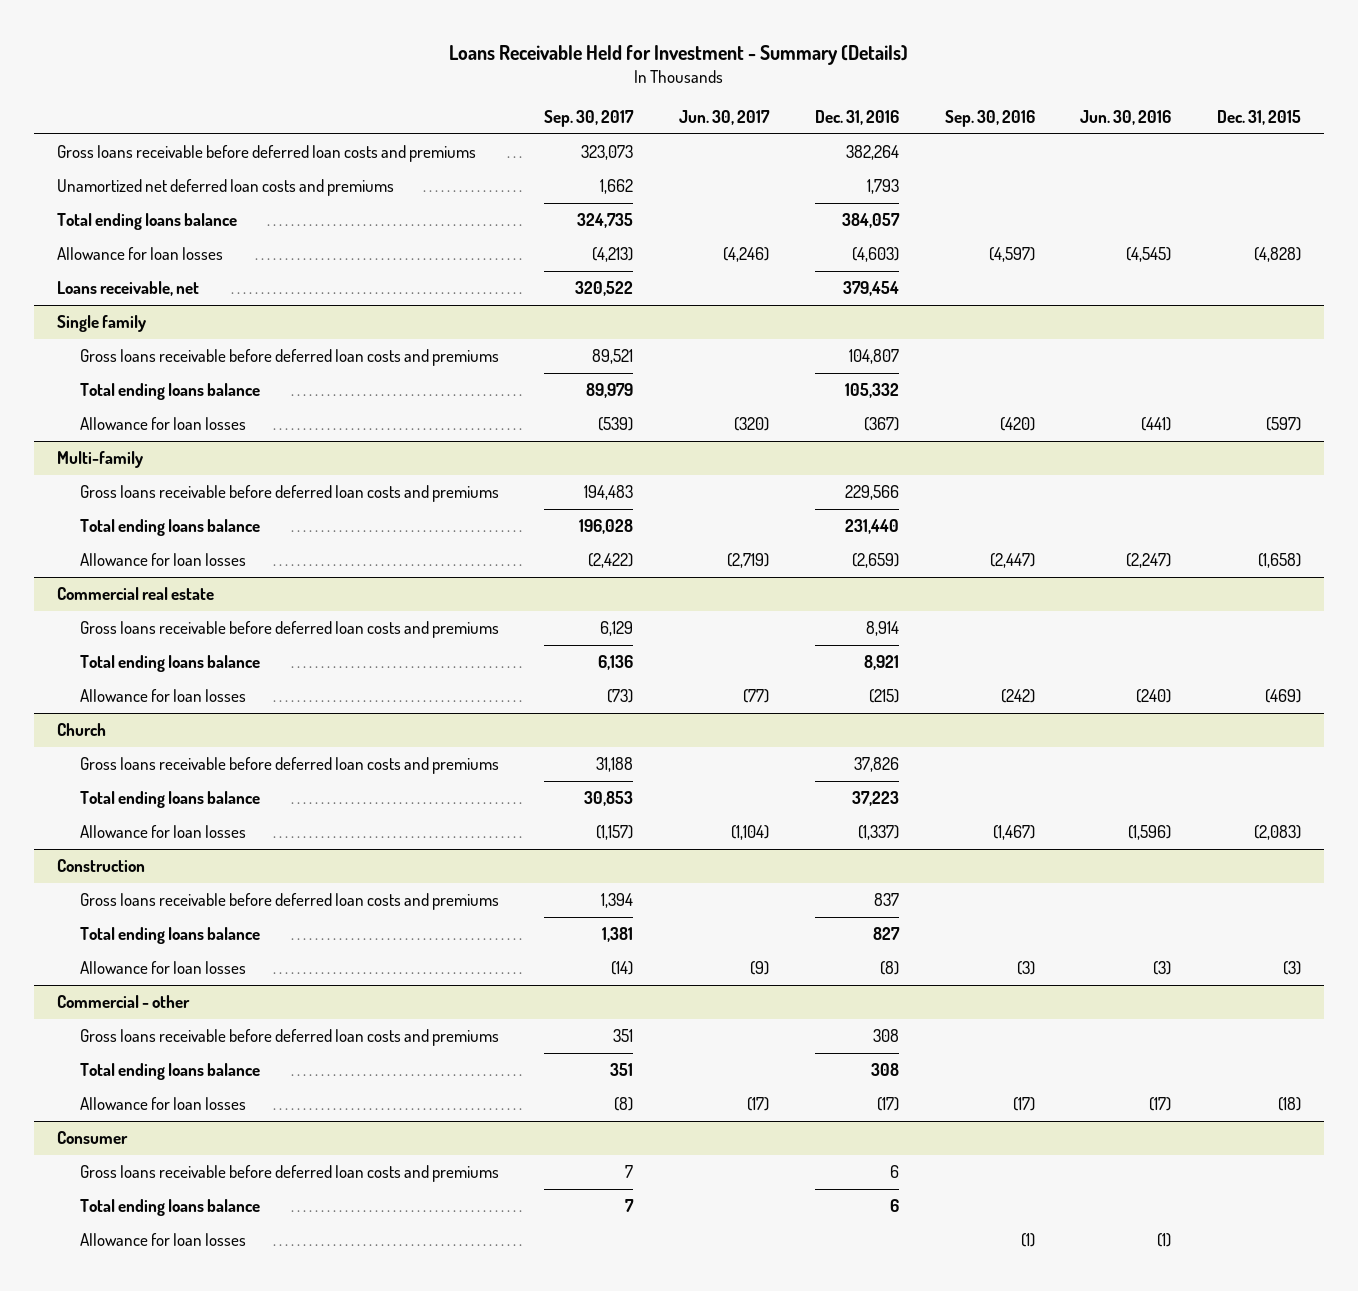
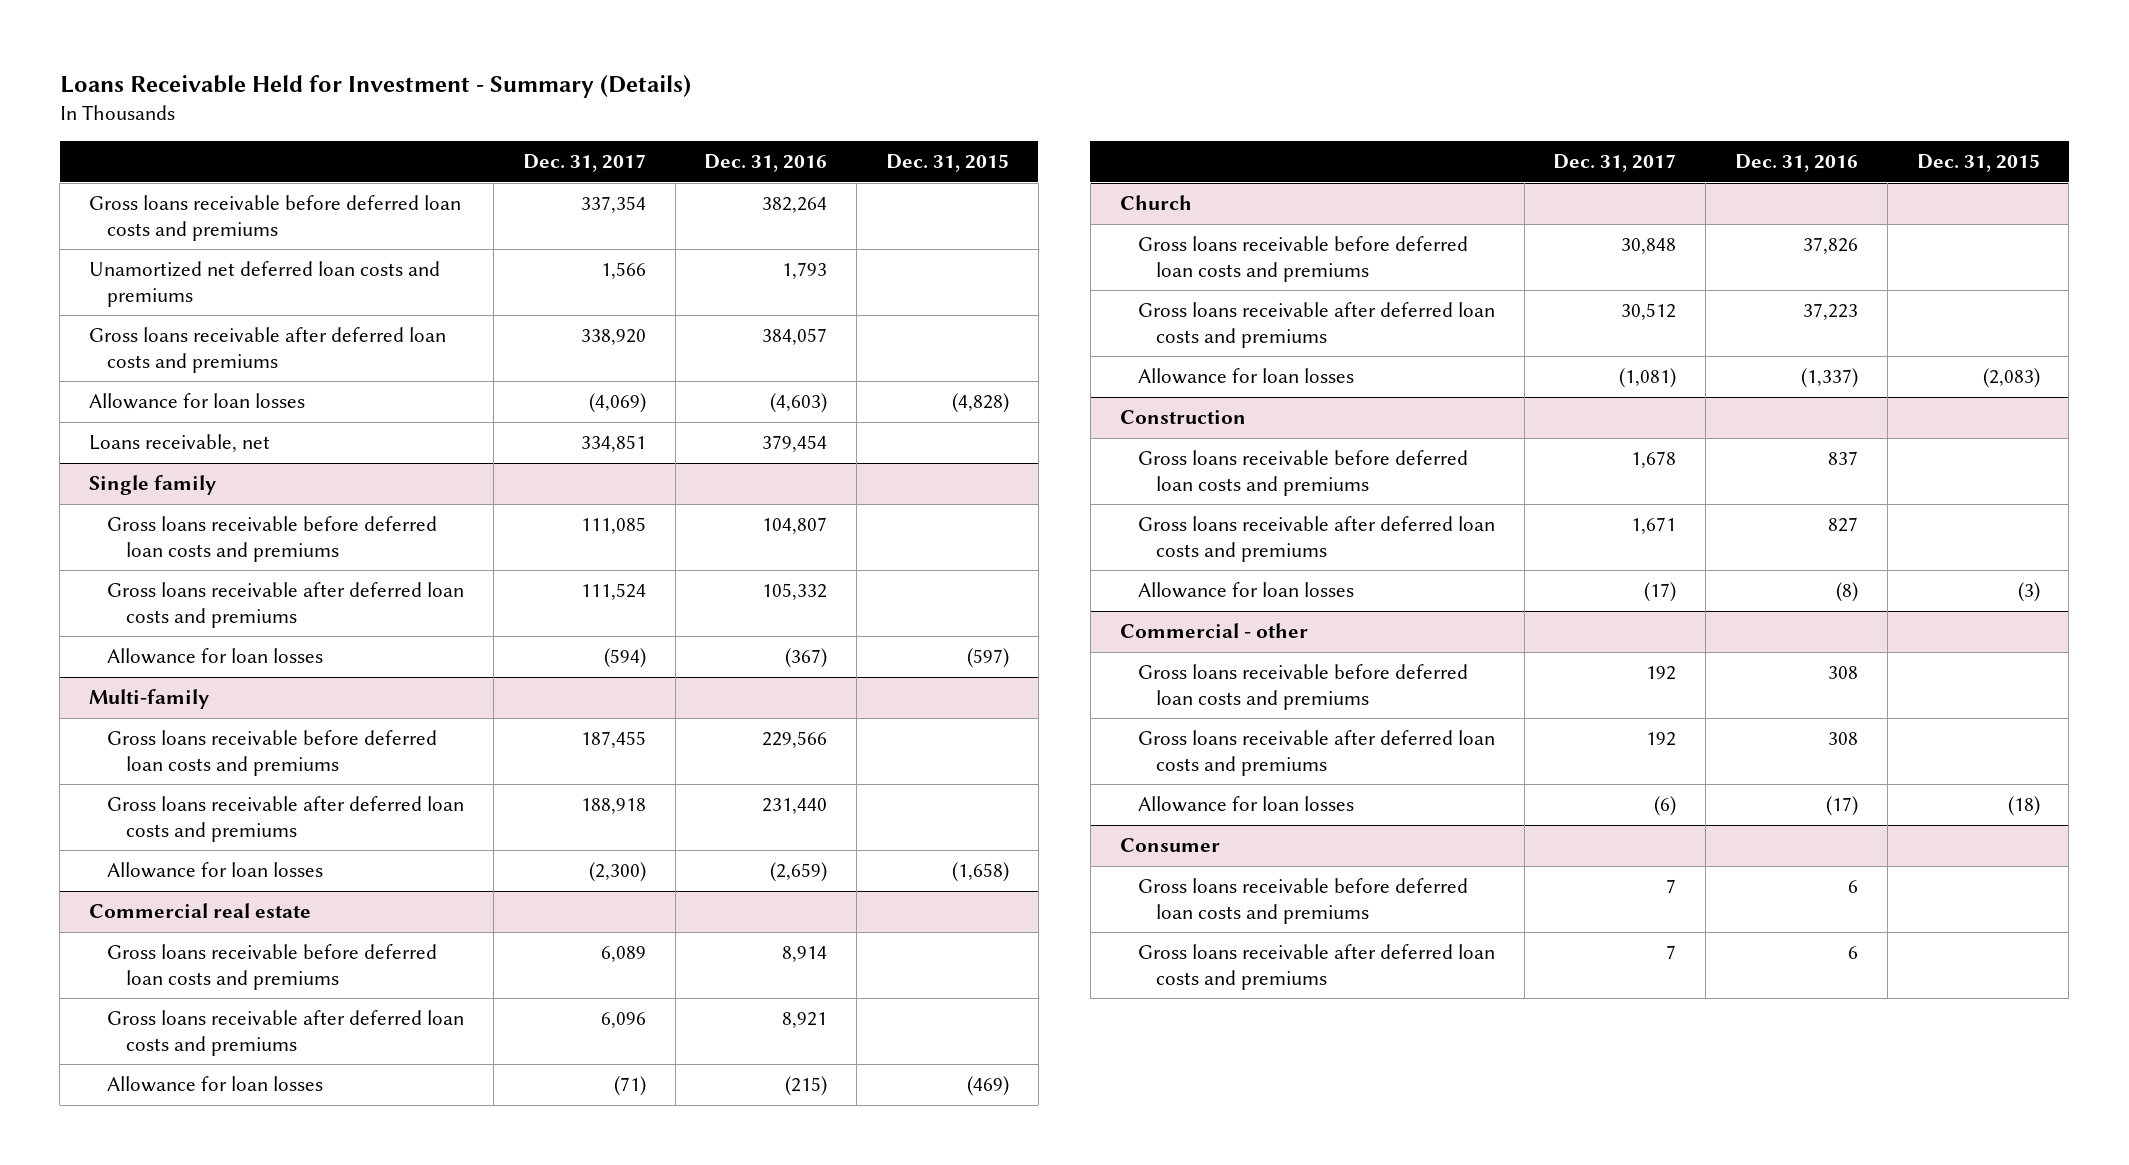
[544,109,635,127] Sep. 30, 2017 -> none
[679,109,771,125] Jun. 30, 2017 -> none
[944,109,1035,127] Sep. 30, 2016 -> none
[1080,109,1172,125] Jun. 30, 2016 -> none
none -> [522,154,646,173] Dec. 31, 2017
[57,212,238,230] Total ending loans balance -> [89,327,447,373] Gross loans receivable after deferred loan costs and premiums
[79,382,260,400] Total ending loans balance -> [107,582,465,628] Gross loans receivable after deferred loan costs and premiums
[79,518,260,536] Total ending loans balance -> [107,796,465,842] Gross loans receivable after deferred loan costs and premiums
[79,654,260,672] Total ending loans balance -> [107,1010,465,1056] Gross loans receivable after deferred loan costs and premiums
[79,790,260,808] Total ending loans balance -> [1137,302,1495,348] Gross loans receivable after deferred loan costs and premiums
[79,926,260,944] Total ending loans balance -> [1137,516,1495,562] Gross loans receivable after deferred loan costs and premiums
[79,1062,260,1080] Total ending loans balance -> [1137,730,1495,776] Gross loans receivable after deferred loan costs and premiums
[79,1232,246,1246] Allowance for loan losses -> none
[79,1198,260,1216] Total ending loans balance -> [1137,944,1495,990] Gross loans receivable after deferred loan costs and premiums

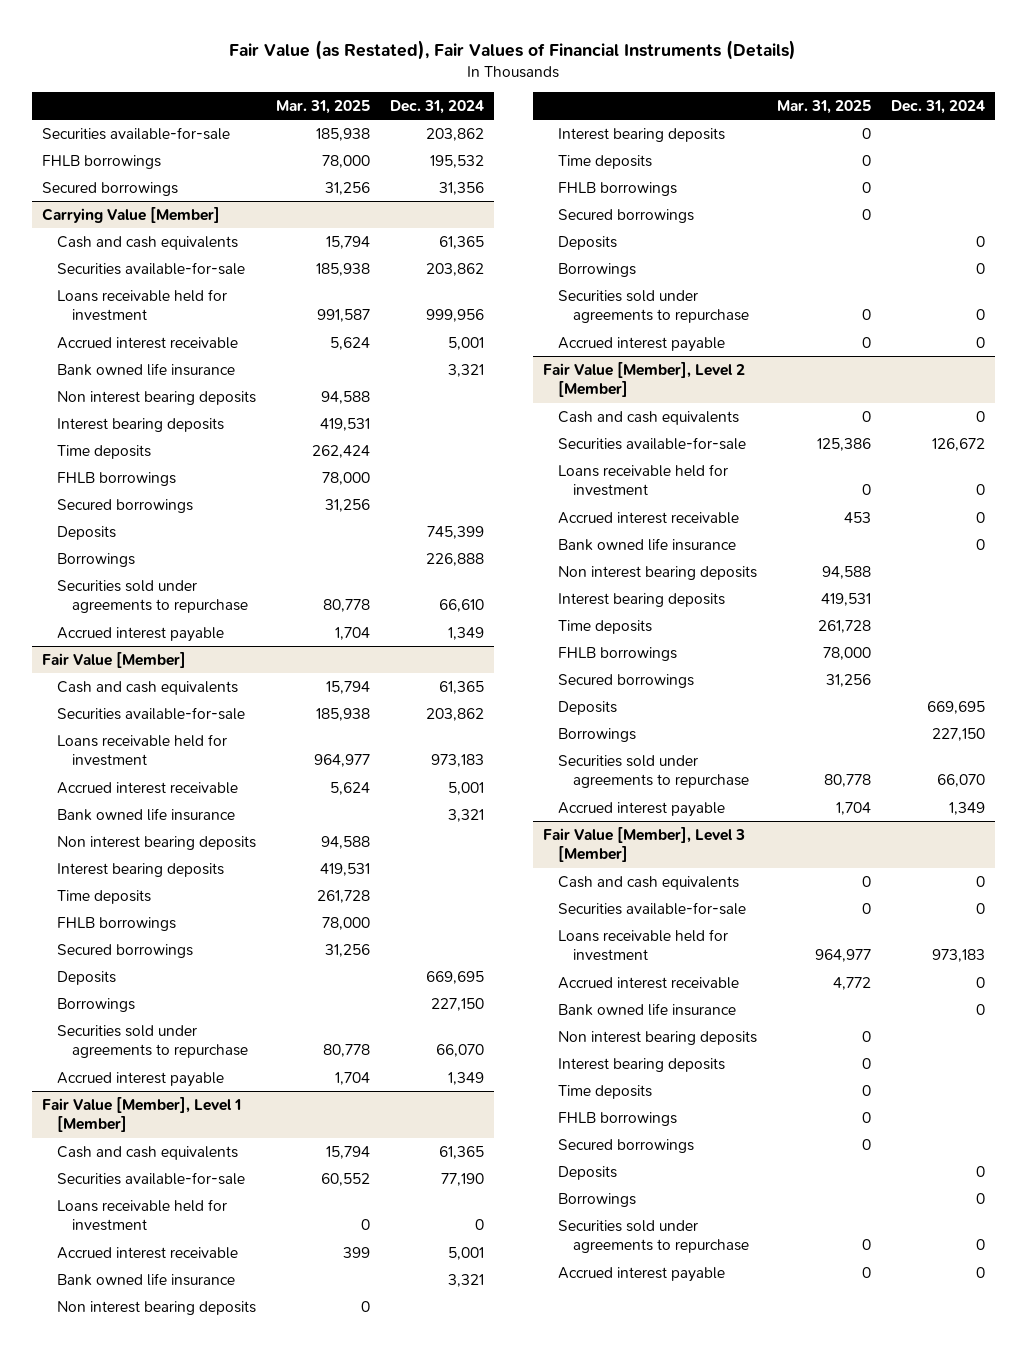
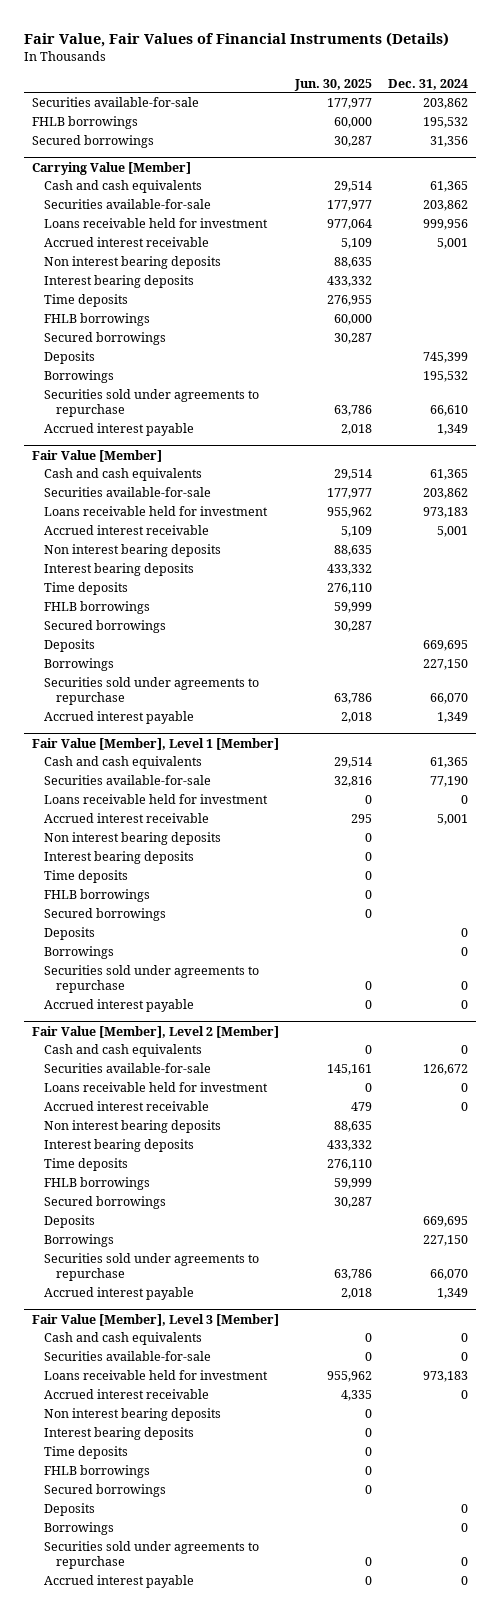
[229,39,797,60] Fair Value (as Restated), Fair Values of Financial Instruments (Details) -> [24,31,450,47] Fair Value, Fair Values of Financial Instruments (Details)
[276,99,371,114] Mar. 31, 2025 -> none
none -> [293,78,372,91] Jun. 30, 2025
[57,362,236,376] Bank owned life insurance -> none
[426,552,485,566] 226,888 -> [422,371,468,383] 195,532
[57,807,236,821] Bank owned life insurance -> none
[57,1272,236,1286] Bank owned life insurance -> none
[557,537,736,551] Bank owned life insurance -> none
[557,1002,736,1016] Bank owned life insurance -> none

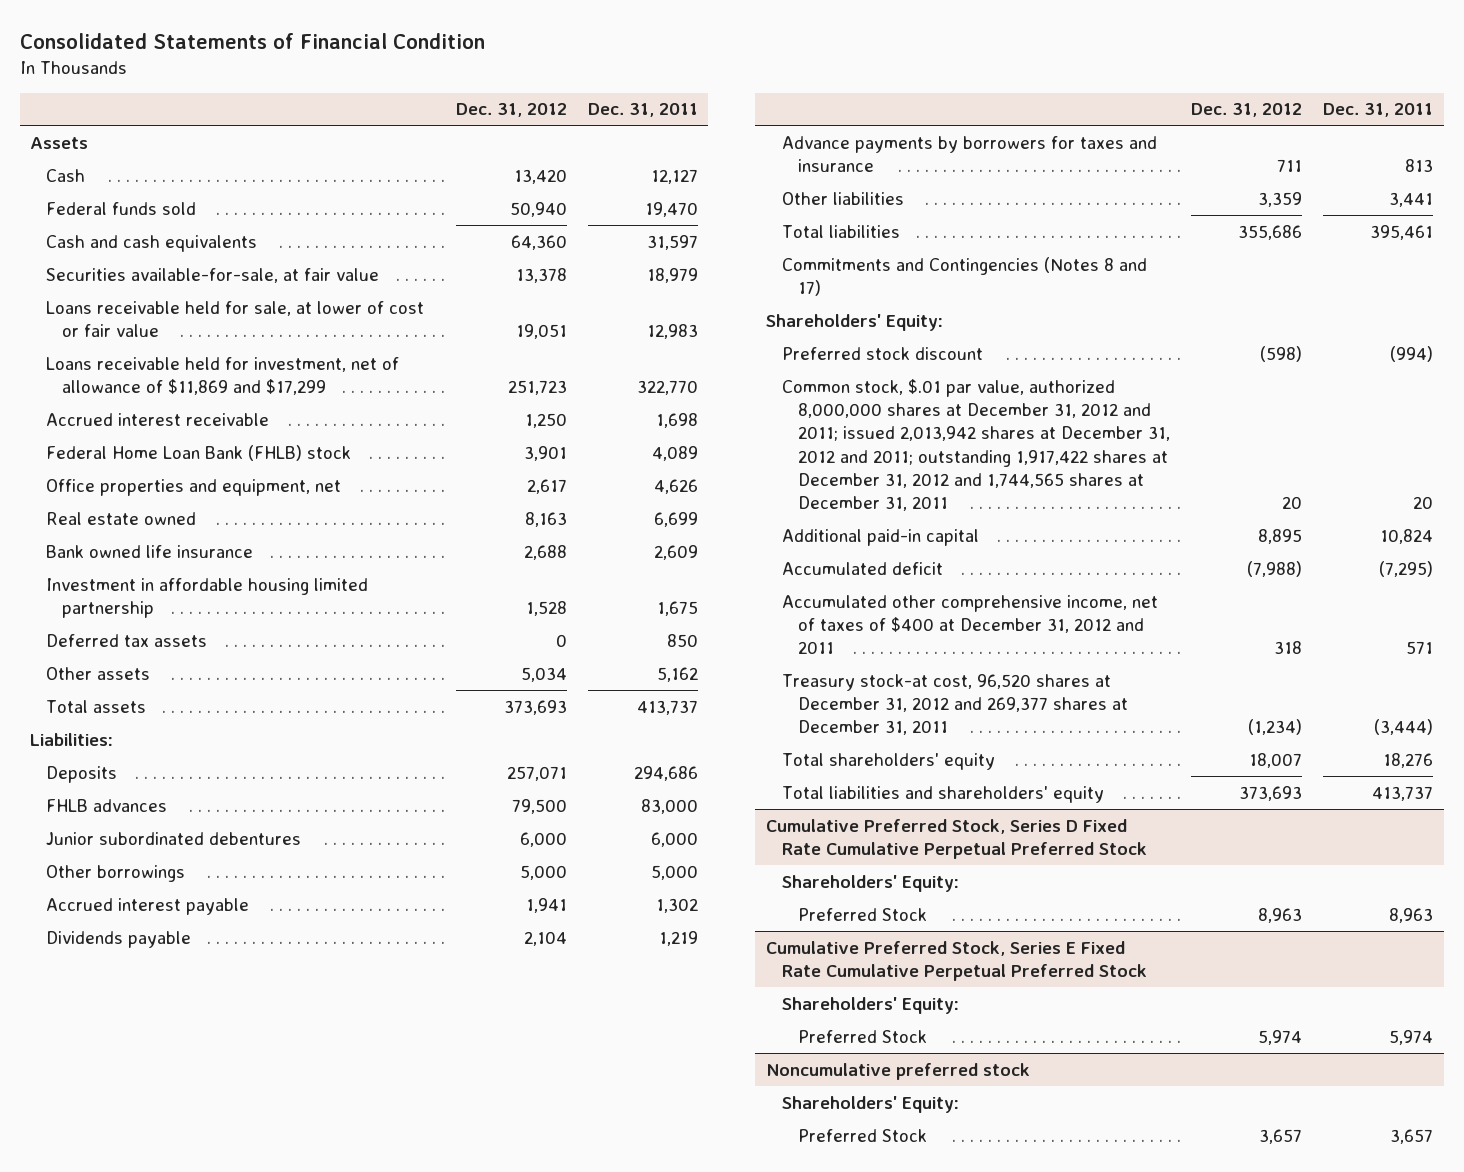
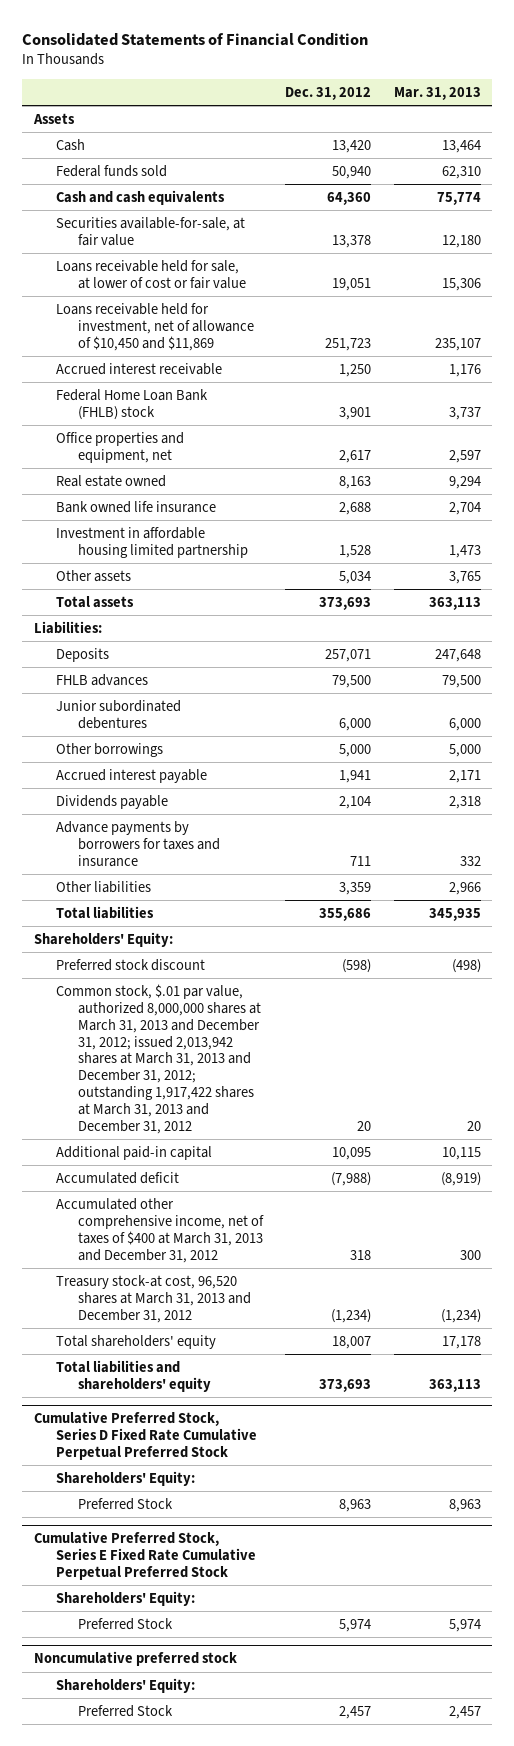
[587,103,698,118] Dec. 31, 2011 -> none
none -> [393,86,481,100] Mar. 31, 2013
[46,356,400,396] Loans receivable held for investment, net of allowance of $11,869 and $17,299 -> [55,302,255,351] Loans receivable held for investment, net of allowance of $10,450 and $11,869
[46,633,208,647] Deferred tax assets -> none
[781,256,1147,297] Commitments and Contingencies (Notes 8 and 17) -> none
[781,378,1171,512] Common stock, $.01 par value, authorized 8,000,000 shares at December 31, 2012 and 2011; issued 2,013,942 shares at December 31, 2012 and 2011; outstanding 1,917,422 shares at December 31, 2012 and 1,744,565 shares at December 31, 2011 -> [55,983,262,1135] Common stock, $.01 par value, authorized 8,000,000 shares at March 31, 2013 and December 31, 2012; issued 2,013,942 shares at March 31, 2013 and December 31, 2012; outstanding 1,917,422 shares at March 31, 2013 and December 31, 2012
[1258,528,1303,544] 8,895 -> [332,1146,372,1160] 10,095
[781,594,1158,655] Accumulated other comprehensive income, net of taxes of $400 at December 31, 2012 and 2011 -> [55,1197,265,1263] Accumulated other comprehensive income, net of taxes of $400 at March 31, 2013 and December 31, 2012
[781,673,1129,736] Treasury stock-at cost, 96,520 shares at December 31, 2012 and 269,377 shares at December 31, 2011 -> [55,1274,252,1323] Treasury stock-at cost, 96,520 shares at March 31, 2013 and December 31, 2012
[1259,1128,1303,1144] 3,657 -> [339,1705,372,1719] 2,457

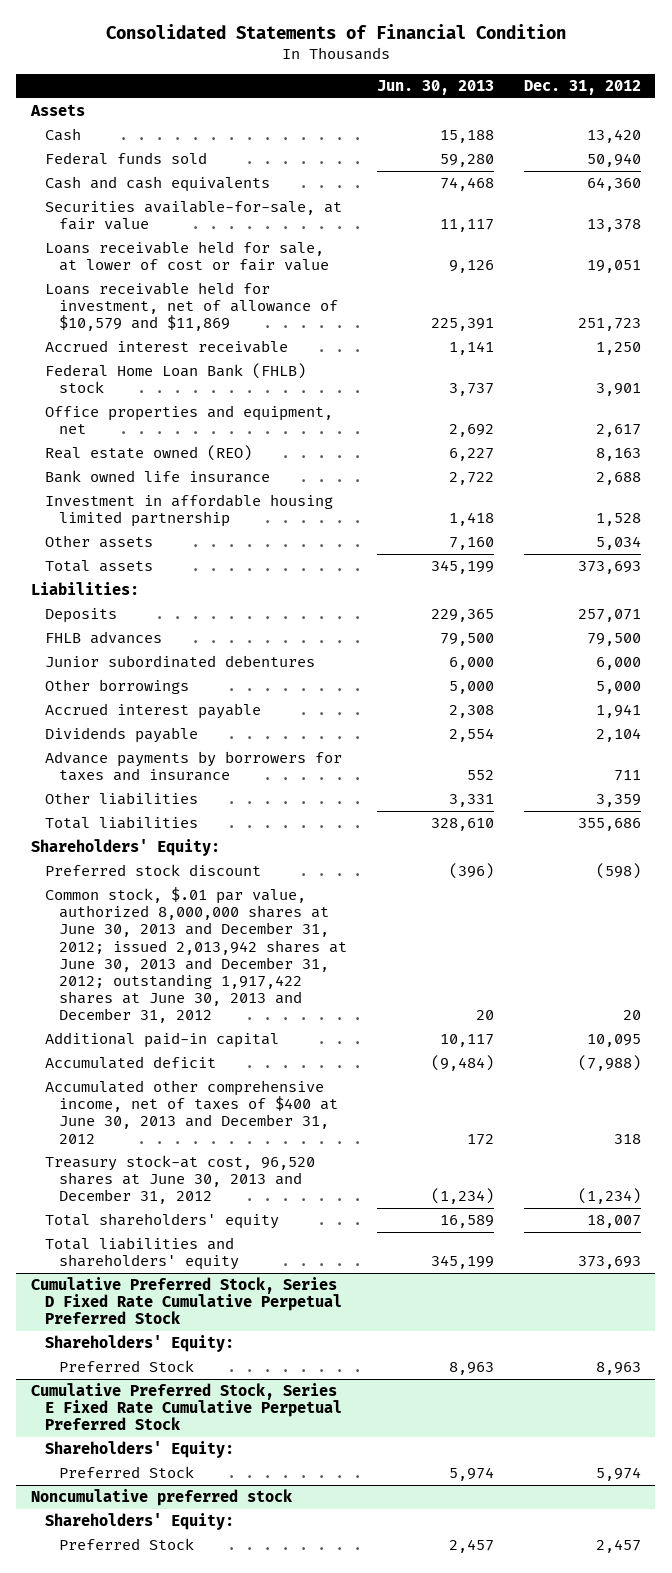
[393,86,481,100] Mar. 31, 2013 -> none
none -> [377,80,495,96] Jun. 30, 2013
[55,302,255,351] Loans receivable held for investment, net of allowance of $10,450 and $11,869 -> [45,282,339,332] Loans receivable held for investment, net of allowance of $10,579 and $11,869
[55,474,166,487] Real estate owned -> [45,445,253,462] Real estate owned (REO)
[55,983,262,1135] Common stock, $.01 par value, authorized 8,000,000 shares at March 31, 2013 and December 31, 2012; issued 2,013,942 shares at March 31, 2013 and December 31, 2012; outstanding 1,917,422 shares at March 31, 2013 and December 31, 2012 -> [45,887,348,1024] Common stock, $.01 par value, authorized 8,000,000 shares at June 30, 2013 and December 31, 2012; issued 2,013,942 shares at June 30, 2013 and December 31, 2012; outstanding 1,917,422 shares at June 30, 2013 and December 31, 2012
[55,1197,265,1263] Accumulated other comprehensive income, net of taxes of $400 at March 31, 2013 and December 31, 2012 -> [45,1080,339,1144] Accumulated other comprehensive income, net of taxes of $400 at June 30, 2013 and December 31, 2012
[55,1274,252,1323] Treasury stock-at cost, 96,520 shares at March 31, 2013 and December 31, 2012 -> [45,1155,316,1205] Treasury stock-at cost, 96,520 shares at June 30, 2013 and December 31, 2012

